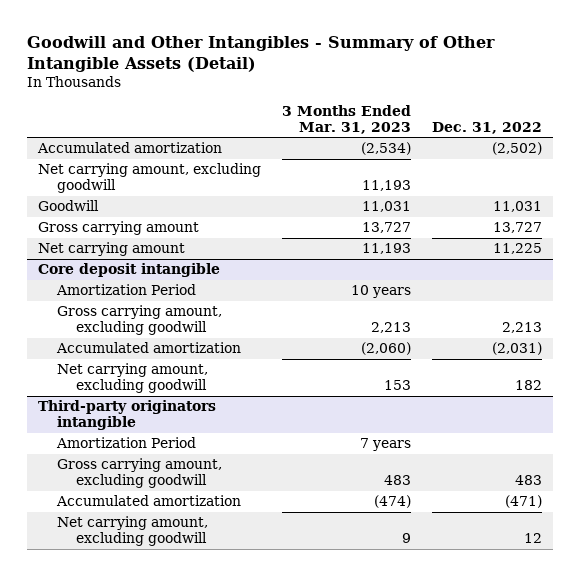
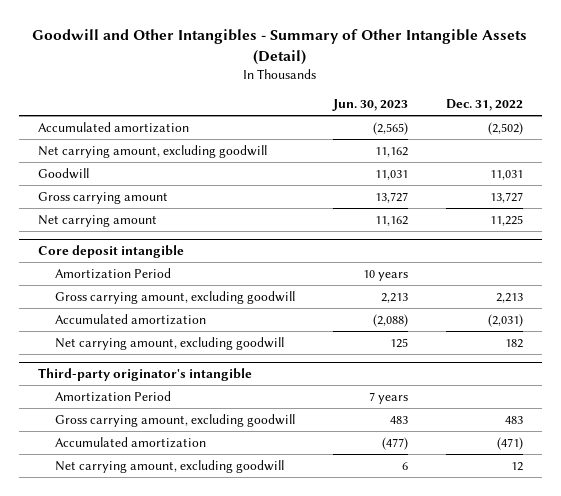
[281,104,411,134] 3 Months Ended Mar. 31, 2023 -> none
none -> [332,99,409,112] Jun. 30, 2023
[37,400,216,431] Third-party originators intangible -> [37,368,252,382] Third-party originator's intangible

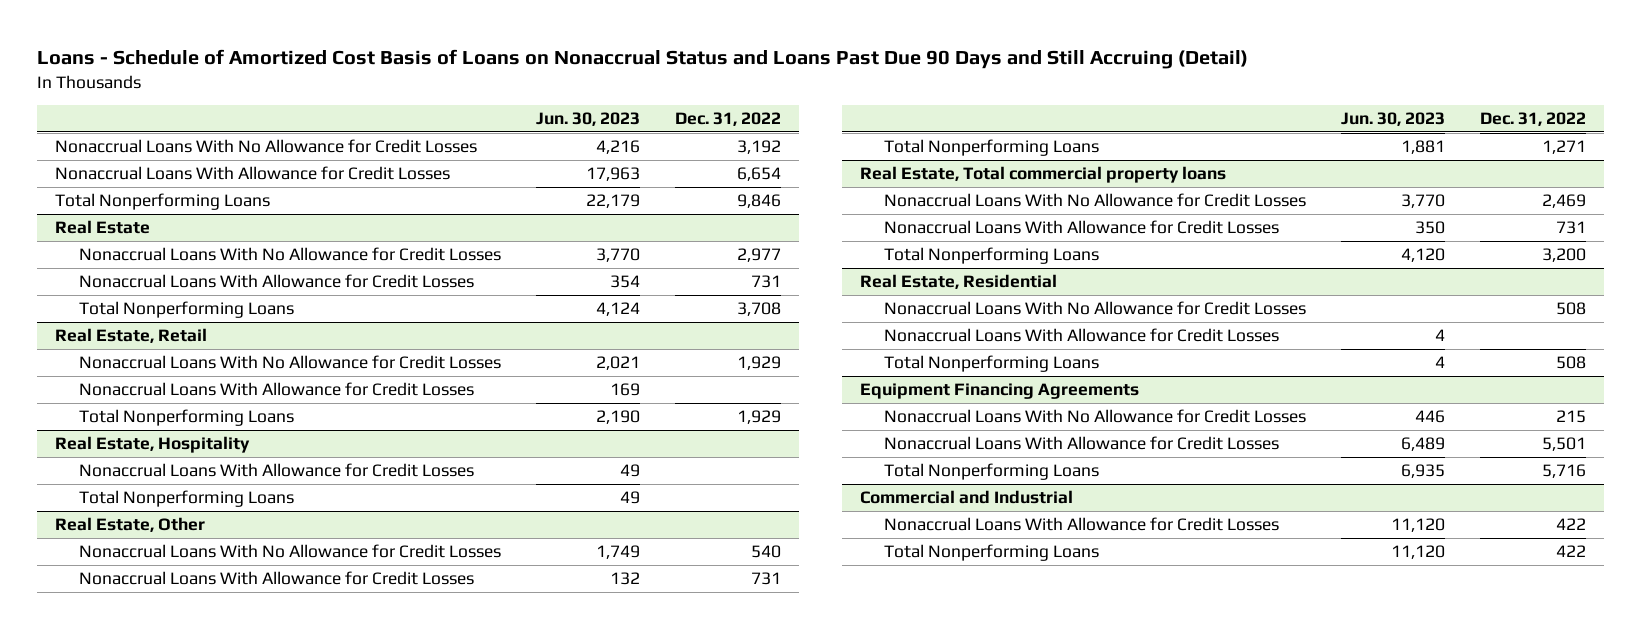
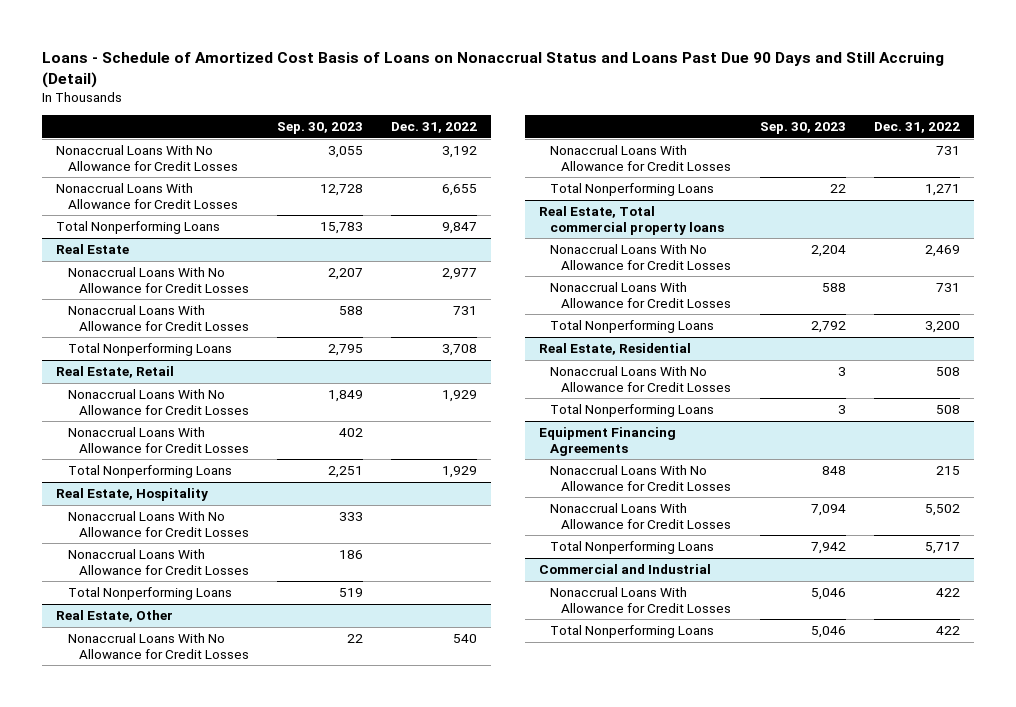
[535,111,640,126] Jun. 30, 2023 -> none
none -> [277,122,364,135] Sep. 30, 2023
[737,167,782,182] 6,654 -> [442,184,478,197] 6,655
[737,194,782,209] 9,846 -> [442,222,478,235] 9,847
none -> [67,511,249,537] Nonaccrual Loans With No Allowance for Credit Losses
[883,328,1279,343] Nonaccrual Loans With Allowance for Credit Losses -> none
[1542,437,1587,452] 5,501 -> [924,504,960,517] 5,502
[1542,464,1587,479] 5,716 -> [924,542,960,555] 5,717

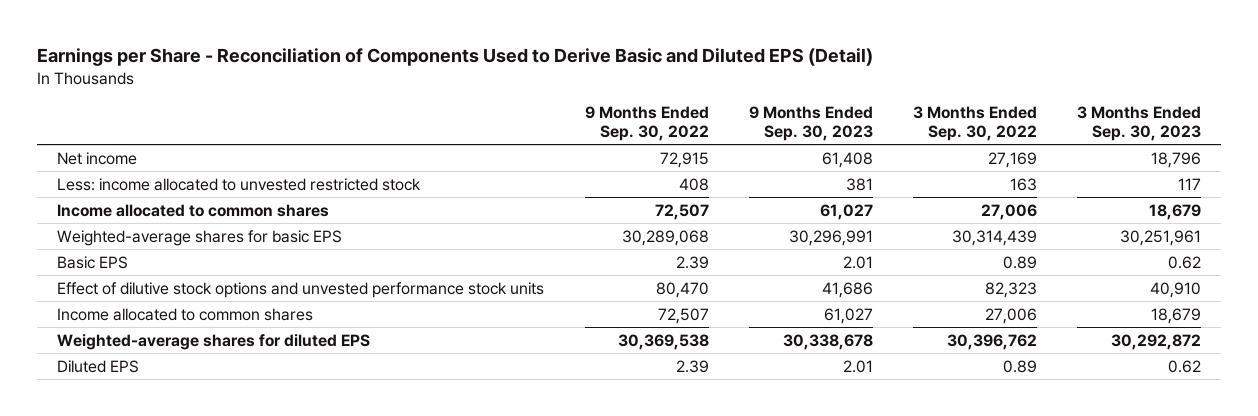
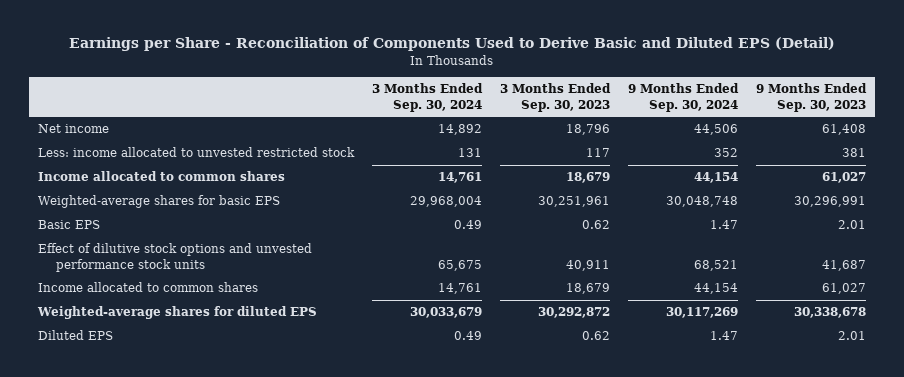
[584,106,709,142] 9 Months Ended Sep. 30, 2022 -> none
[912,106,1037,142] 3 Months Ended Sep. 30, 2022 -> none
none -> [372,83,484,112] 3 Months Ended Sep. 30, 2024
none -> [628,83,740,112] 9 Months Ended Sep. 30, 2024
[821,281,873,298] 41,686 -> [822,259,867,271] 41,687
[1149,281,1201,298] 40,910 -> [566,259,611,271] 40,911

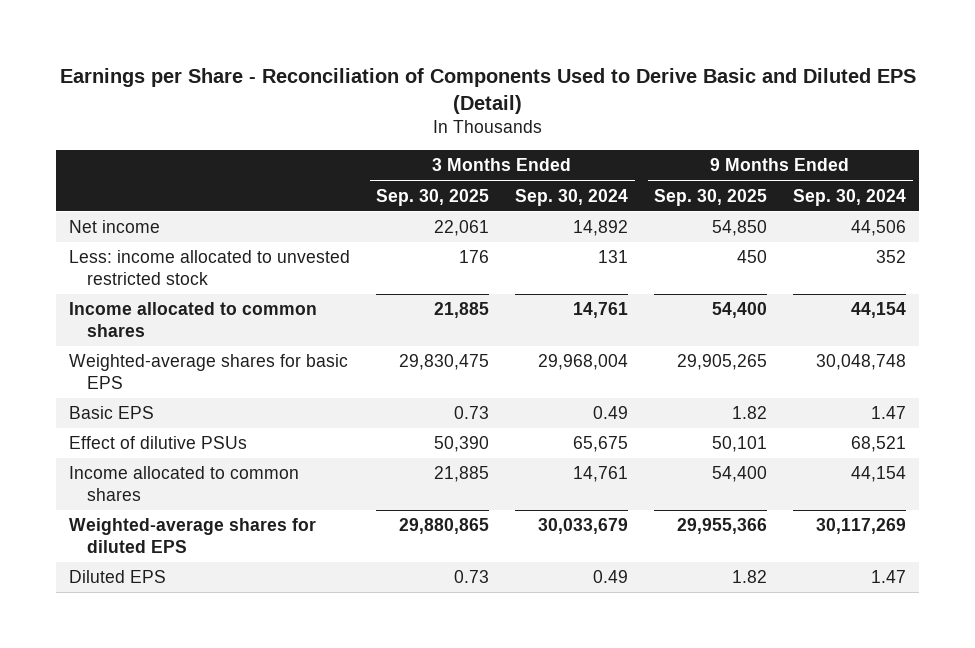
[500,83,612,112] 3 Months Ended Sep. 30, 2023 -> none
[756,83,868,112] 9 Months Ended Sep. 30, 2023 -> none
none -> [376,188,490,206] Sep. 30, 2025
none -> [654,188,768,206] Sep. 30, 2025
[38,243,313,272] Effect of dilutive stock options and unvested performance stock units -> [68,436,247,450] Effect of dilutive PSUs

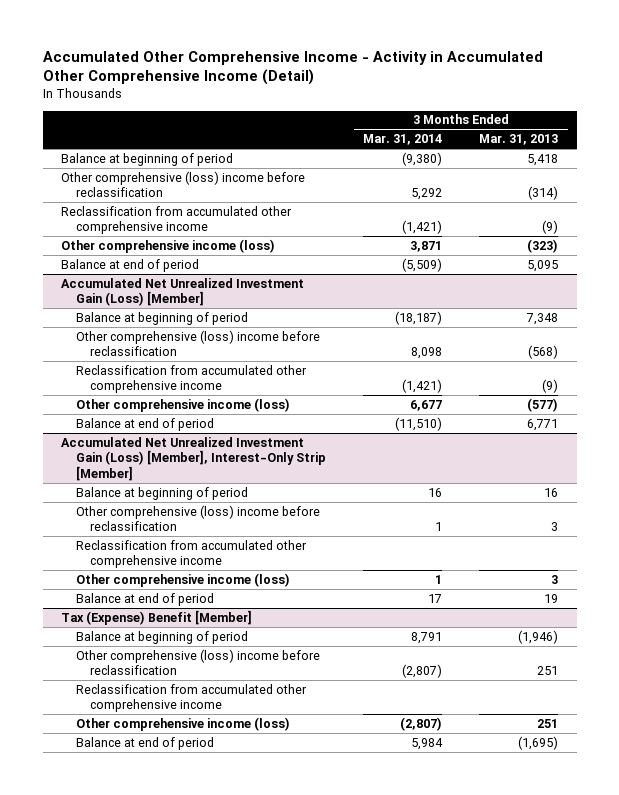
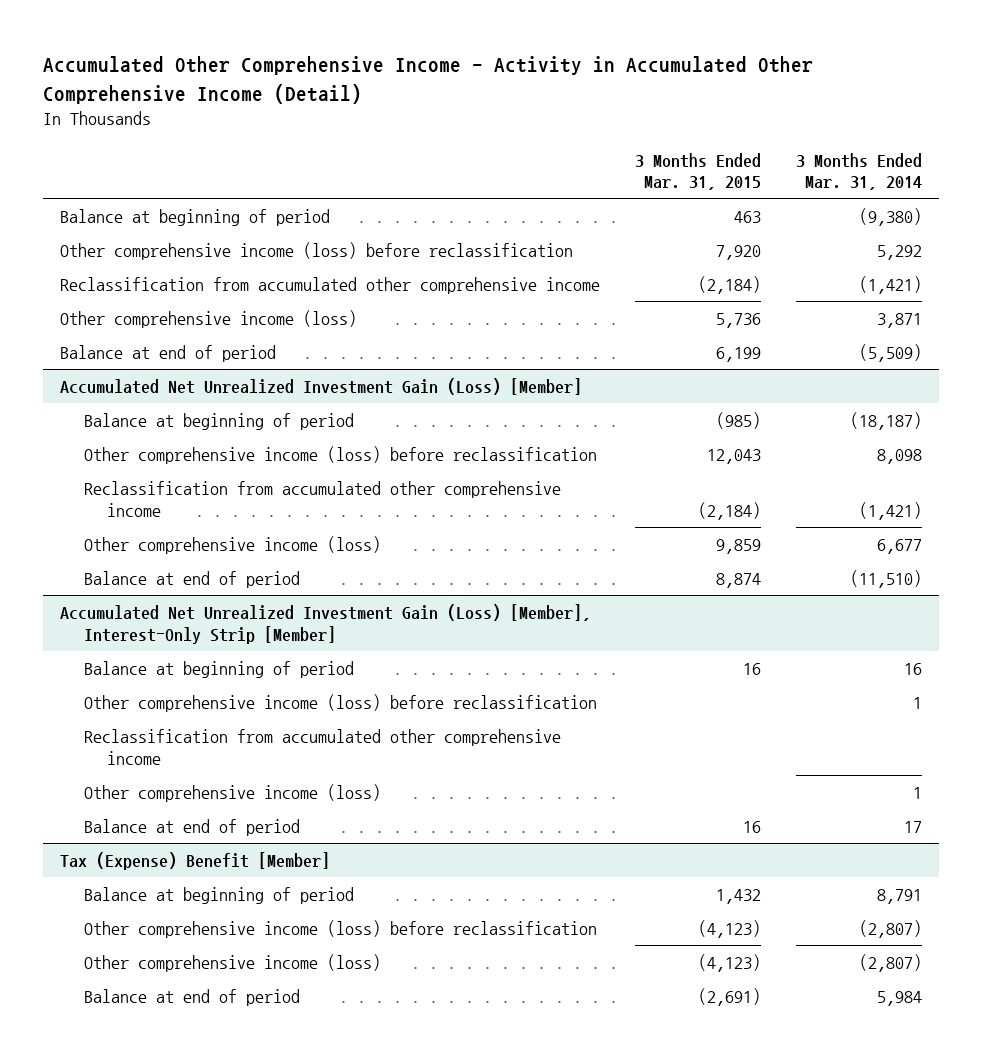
[479,134,559,146] Mar. 31, 2013 -> none
none -> [635,152,762,191] 3 Months Ended Mar. 31, 2015
[61,170,306,198] Other comprehensive (loss) income before reclassification -> [60,242,574,261] Other comprehensive income (loss) before reclassification
[75,329,320,357] Other comprehensive (loss) income before reclassification -> [83,446,597,465] Other comprehensive income (loss) before reclassification
[75,504,320,532] Other comprehensive (loss) income before reclassification -> [83,694,597,713] Other comprehensive income (loss) before reclassification
[75,683,307,713] Reclassification from accumulated other comprehensive income -> none
[75,648,320,676] Other comprehensive (loss) income before reclassification -> [83,920,597,939] Other comprehensive income (loss) before reclassification

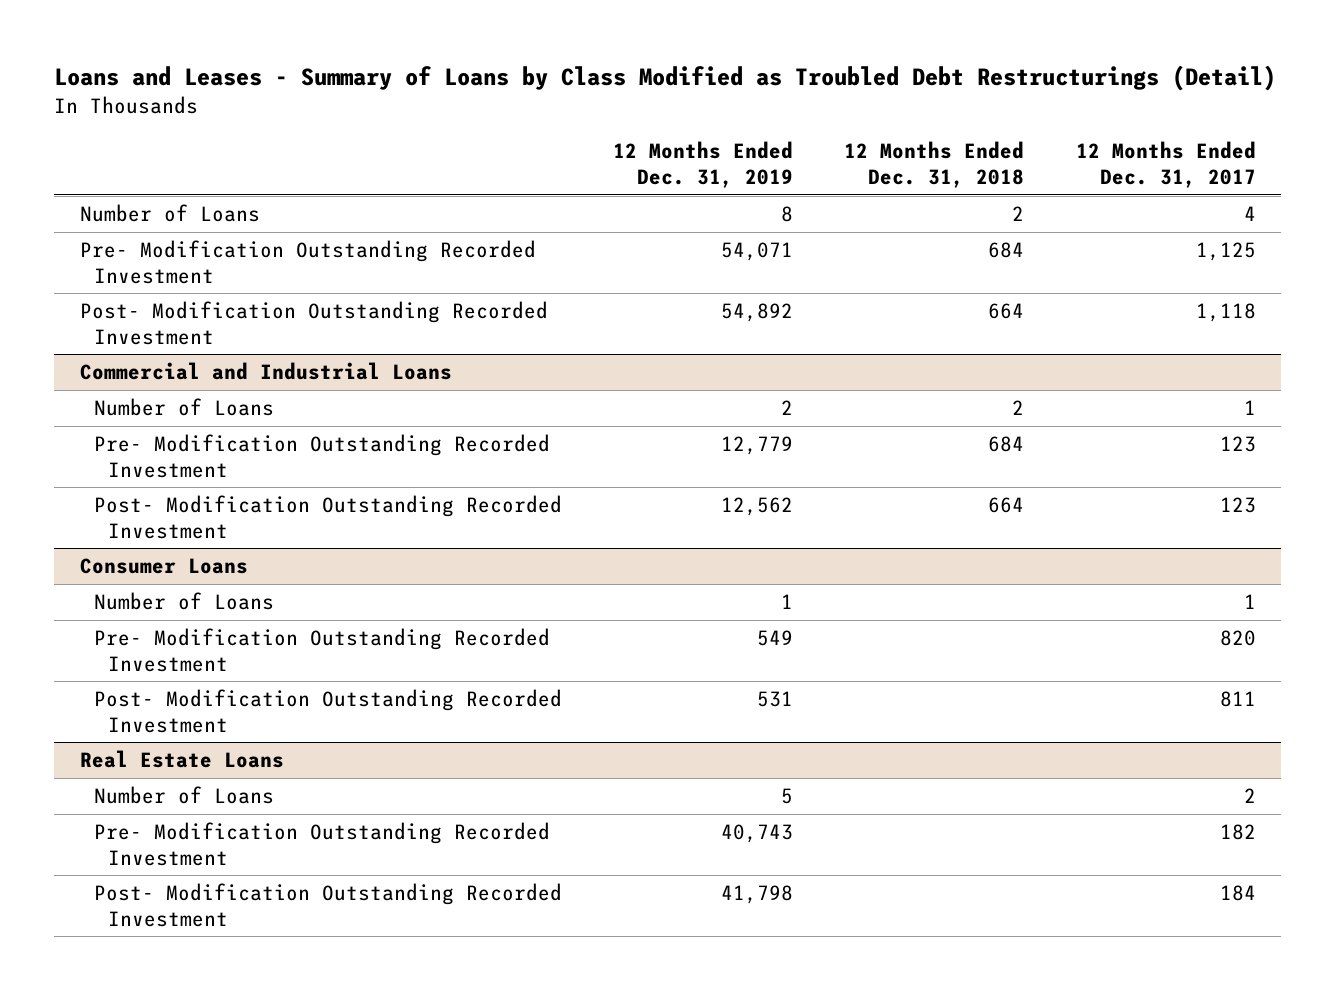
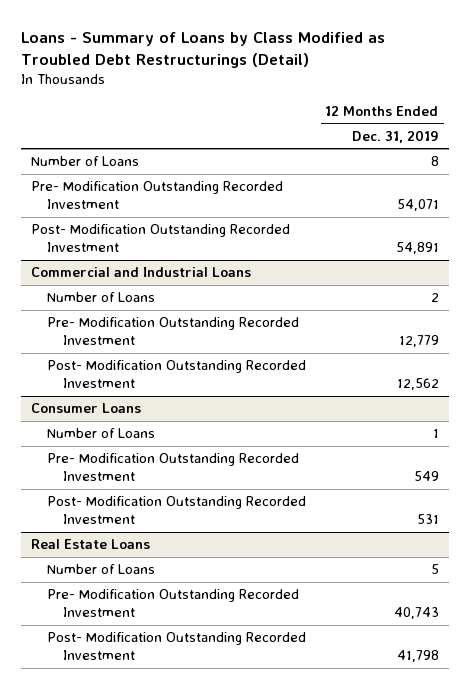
[53,65,1276,92] Loans and Leases - Summary of Loans by Class Modified as Troubled Debt Restructurings (Detail) -> [20,31,385,69] Loans - Summary of Loans by Class Modified as Troubled Debt Restructurings (Detail)
[844,141,1025,188] 12 Months Ended Dec. 31, 2018 -> none
[1075,141,1256,188] 12 Months Ended Dec. 31, 2017 -> none
[721,302,794,322] 54,892 -> [395,242,439,255] 54,891

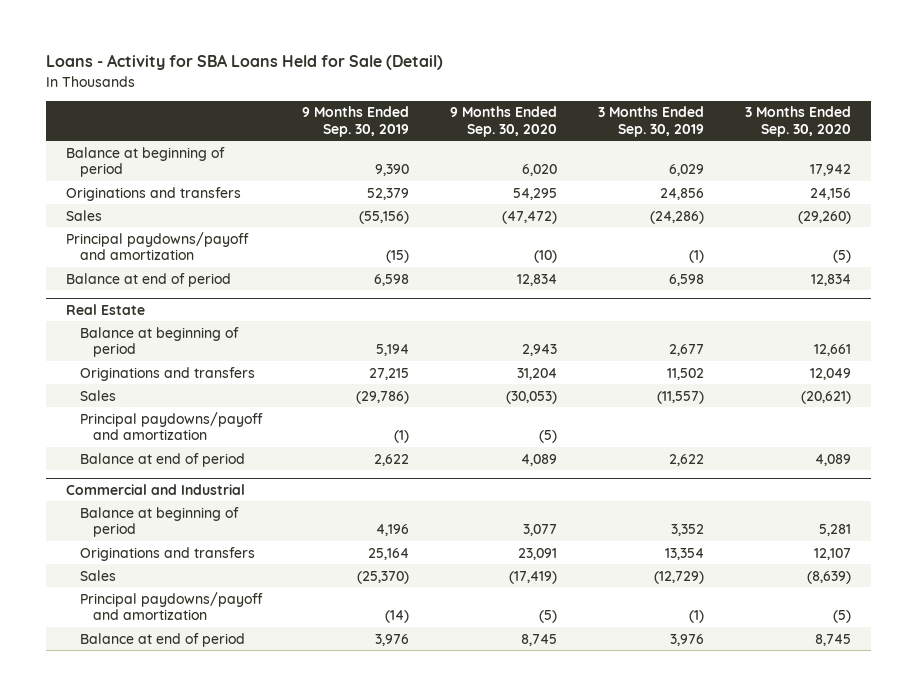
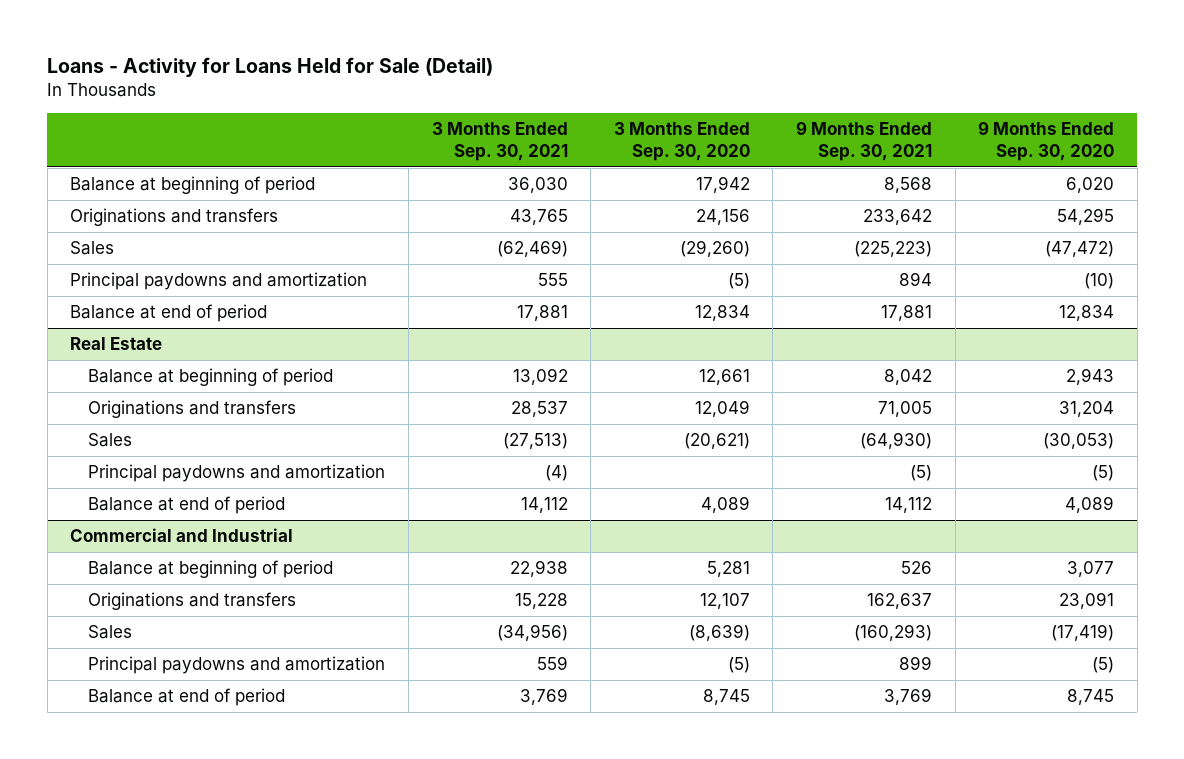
[45,54,443,71] Loans - Activity for SBA Loans Held for Sale (Detail) -> [47,57,494,78] Loans - Activity for Loans Held for Sale (Detail)
[302,106,410,137] 9 Months Ended Sep. 30, 2019 -> none
[598,106,705,137] 3 Months Ended Sep. 30, 2019 -> none
none -> [431,122,568,162] 3 Months Ended Sep. 30, 2021
none -> [796,121,933,162] 9 Months Ended Sep. 30, 2021
[65,231,249,261] Principal paydowns/payoff and amortization -> [70,272,368,291] Principal paydowns and amortization
[79,411,263,441] Principal paydowns/payoff and amortization -> [88,464,386,483] Principal paydowns and amortization
[79,591,263,621] Principal paydowns/payoff and amortization -> [88,656,386,675] Principal paydowns and amortization

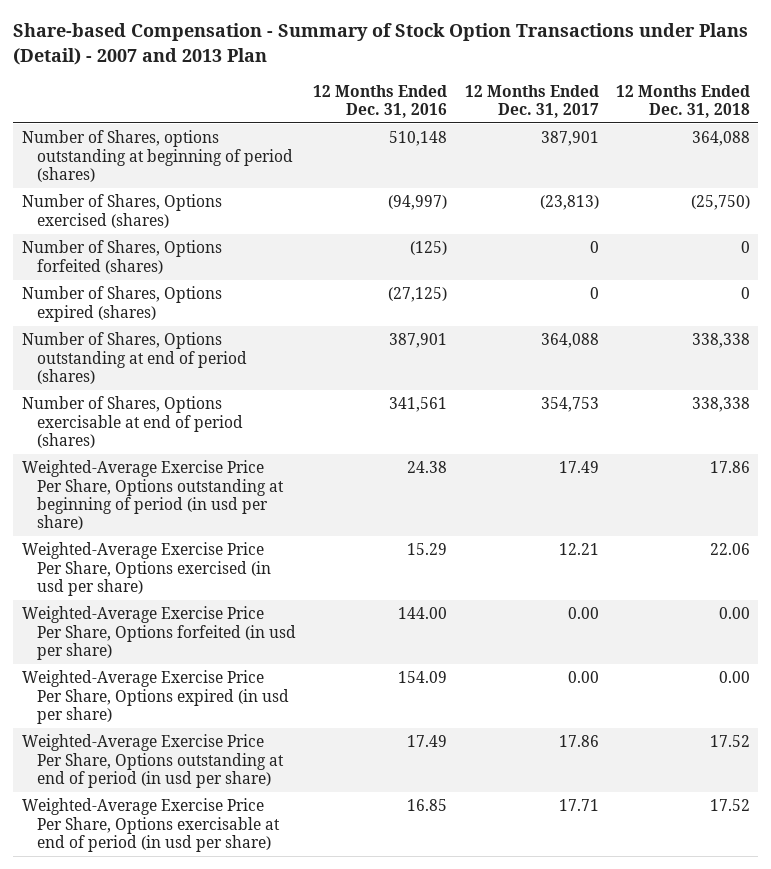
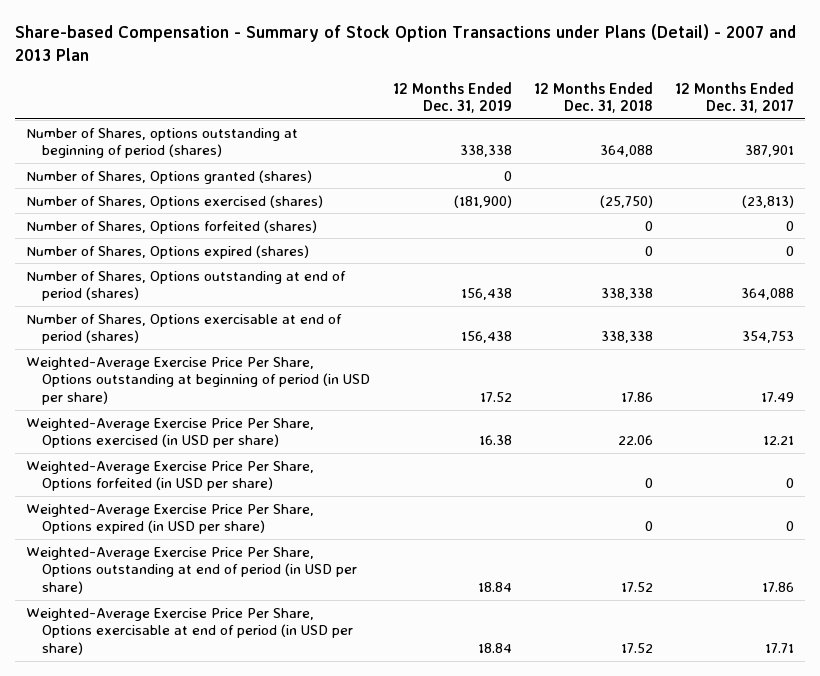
[313,84,448,118] 12 Months Ended Dec. 31, 2016 -> none
none -> [392,81,512,114] 12 Months Ended Dec. 31, 2019
none -> [26,169,313,184] Number of Shares, Options granted (shares)
[21,460,285,531] Weighted-Average Exercise Price Per Share, Options outstanding at beginning of period (in usd per share) -> [26,356,371,406] Weighted-Average Exercise Price Per Share, Options outstanding at beginning of period (in USD per share)
[21,542,272,596] Weighted-Average Exercise Price Per Share, Options exercised (in usd per share) -> [26,417,315,449] Weighted-Average Exercise Price Per Share, Options exercised (in USD per share)
[21,606,297,660] Weighted-Average Exercise Price Per Share, Options forfeited (in usd per share) -> [26,460,315,492] Weighted-Average Exercise Price Per Share, Options forfeited (in USD per share)
[567,607,599,620] 0.00 -> [785,478,794,489] 0
[718,607,750,620] 0.00 -> [644,478,653,489] 0
[21,670,290,724] Weighted-Average Exercise Price Per Share, Options expired (in usd per share) -> [26,503,315,535] Weighted-Average Exercise Price Per Share, Options expired (in USD per share)
[567,671,599,684] 0.00 -> [785,521,794,532] 0
[718,671,750,684] 0.00 -> [644,521,653,532] 0
[21,734,285,788] Weighted-Average Exercise Price Per Share, Options outstanding at end of period (in usd per share) -> [26,546,358,595] Weighted-Average Exercise Price Per Share, Options outstanding at end of period (in USD per share)
[21,798,281,852] Weighted-Average Exercise Price Per Share, Options exercisable at end of period (in usd per share) -> [26,607,354,656] Weighted-Average Exercise Price Per Share, Options exercisable at end of period (in USD per share)

